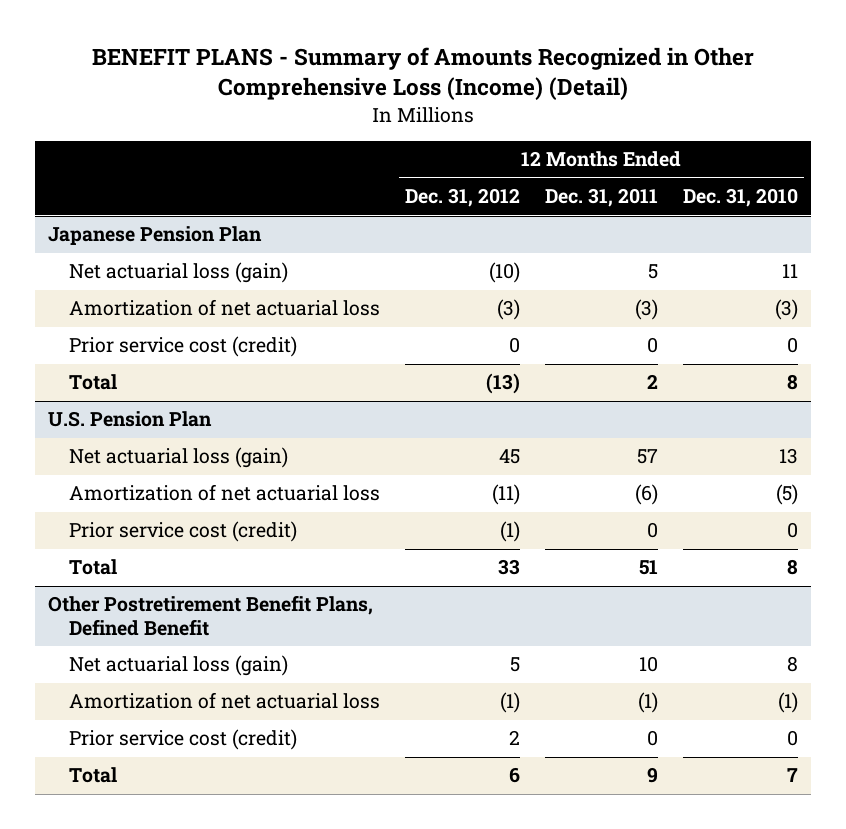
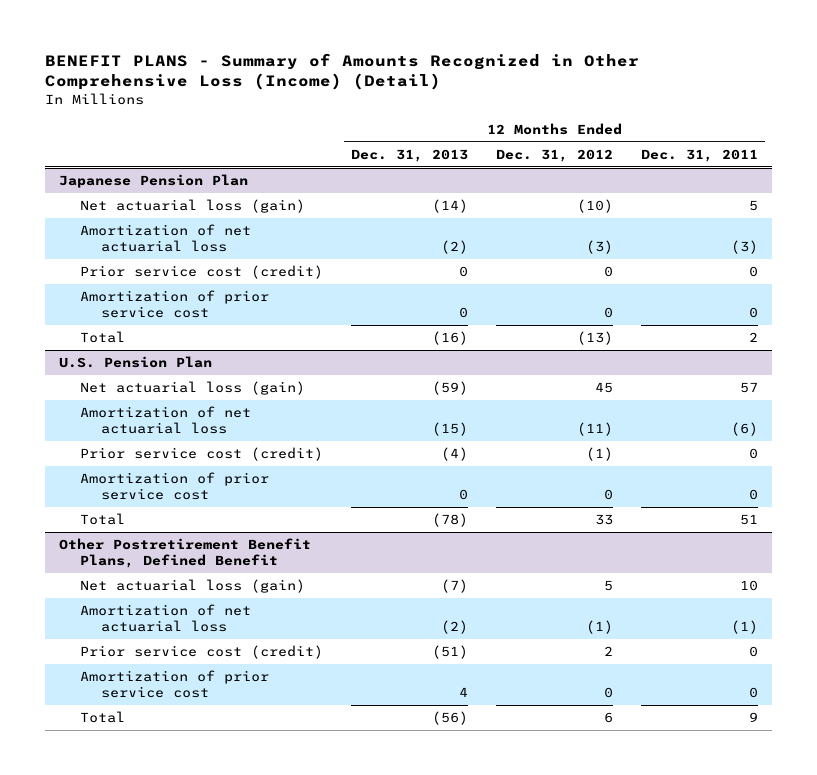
[683,188,799,208] Dec. 31, 2010 -> none
none -> [351,148,469,162] Dec. 31, 2013
none -> [79,290,269,318] Amortization of prior service cost
none -> [79,472,269,500] Amortization of prior service cost
none -> [79,670,269,698] Amortization of prior service cost

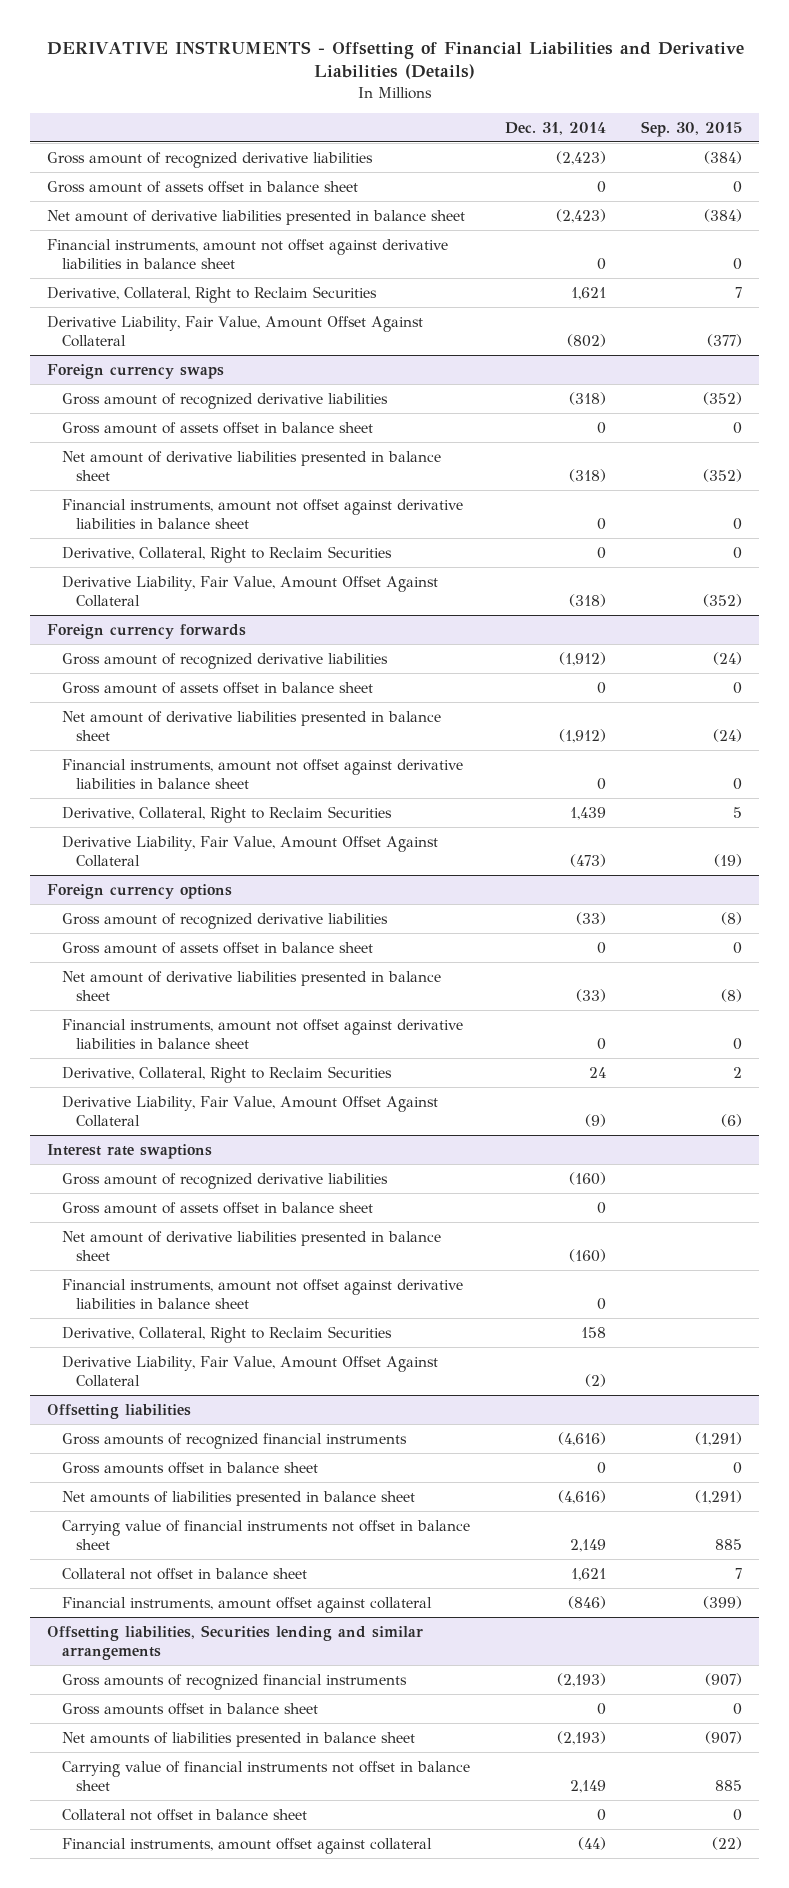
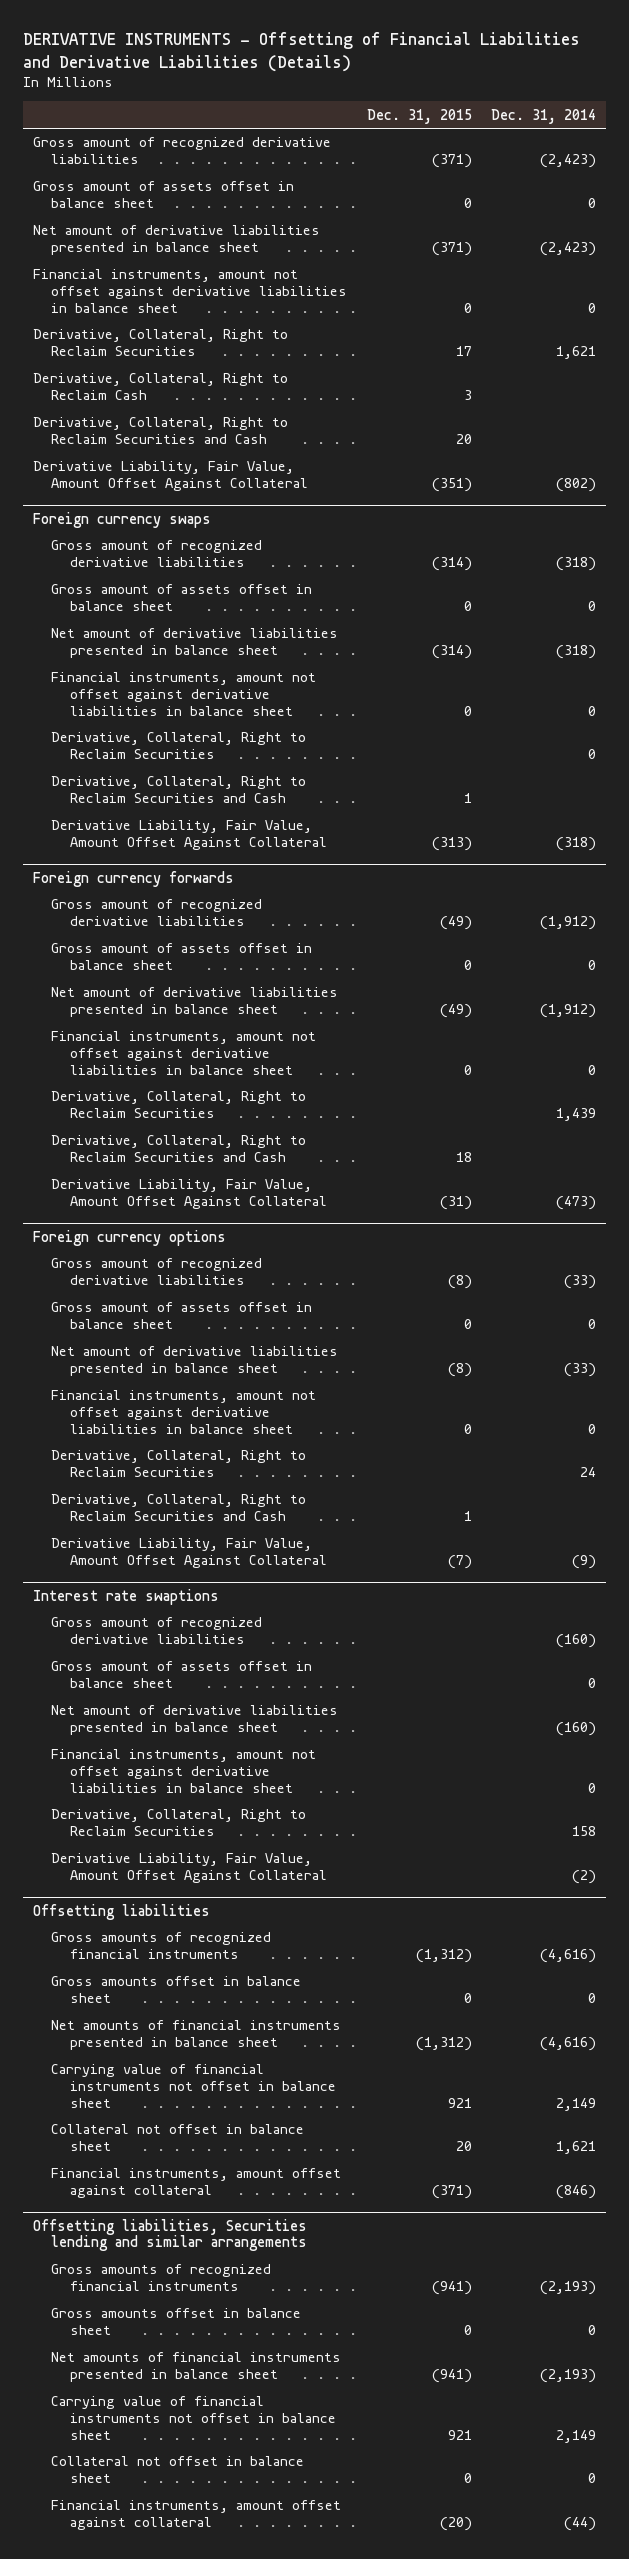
[640,120,742,137] Sep. 30, 2015 -> none
none -> [366,108,472,124] Dec. 31, 2015
none -> [32,373,288,401] Derivative, Collateral, Right to Reclaim Cash
none -> [32,417,288,445] Derivative, Collateral, Right to Reclaim Securities and Cash
none -> [51,776,307,804] Derivative, Collateral, Right to Reclaim Securities and Cash
none -> [51,1135,307,1163] Derivative, Collateral, Right to Reclaim Securities and Cash
none -> [51,1494,307,1522] Derivative, Collateral, Right to Reclaim Securities and Cash
[61,1490,415,1506] Net amounts of liabilities presented in balance sheet -> [51,2020,342,2051] Net amounts of financial instruments presented in balance sheet
[61,1731,415,1747] Net amounts of liabilities presented in balance sheet -> [51,2352,342,2383] Net amounts of financial instruments presented in balance sheet

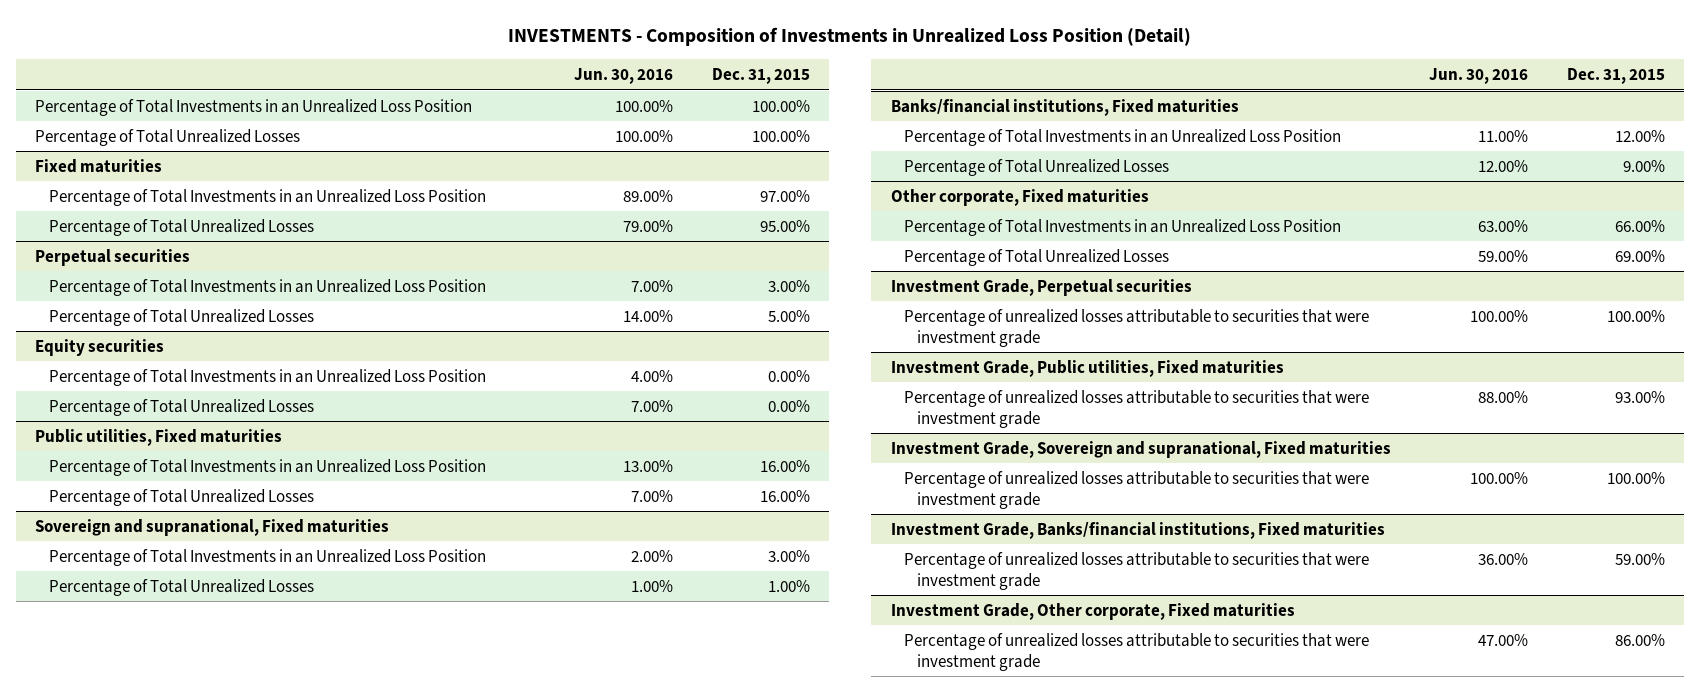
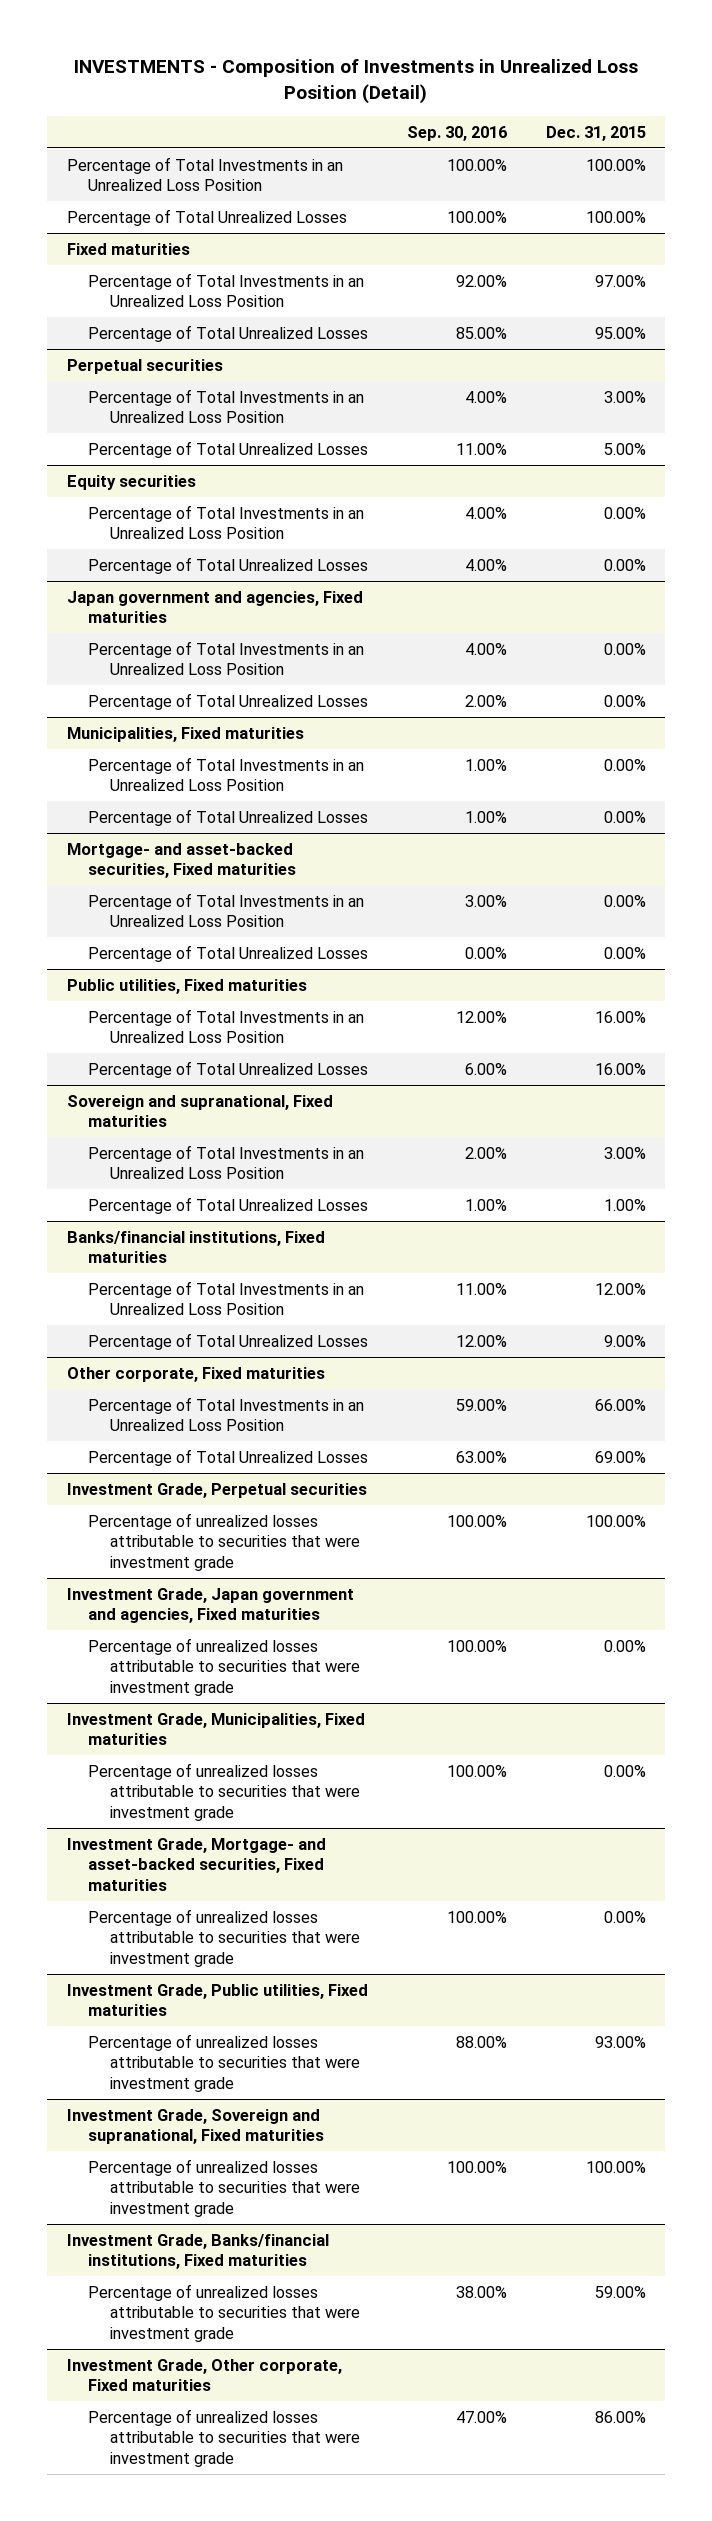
[574,68,674,85] Jun. 30, 2016 -> none
none -> [406,125,507,141] Sep. 30, 2016
none -> [66,590,363,624] Japan government and agencies, Fixed maturities
none -> [88,640,365,676] Percentage of Total Investments in an Unrealized Loss Position
none -> [88,692,369,710] Percentage of Total Unrealized Losses
none -> [66,726,304,742] Municipalities, Fixed maturities
none -> [88,756,365,792] Percentage of Total Investments in an Unrealized Loss Position
none -> [88,808,369,826] Percentage of Total Unrealized Losses
none -> [66,842,297,879] Mortgage- and asset-backed securities, Fixed maturities
none -> [88,892,365,928] Percentage of Total Investments in an Unrealized Loss Position
none -> [88,944,369,962] Percentage of Total Unrealized Losses
none -> [66,1587,354,1624] Investment Grade, Japan government and agencies, Fixed maturities
none -> [88,1637,360,1696] Percentage of unrealized losses attributable to securities that were investment grade
none -> [66,1712,365,1746] Investment Grade, Municipalities, Fixed maturities
none -> [88,1762,360,1821] Percentage of unrealized losses attributable to securities that were investment grade
none -> [66,1837,326,1891] Investment Grade, Mortgage- and asset-backed securities, Fixed maturities
none -> [88,1908,360,1967] Percentage of unrealized losses attributable to securities that were investment grade

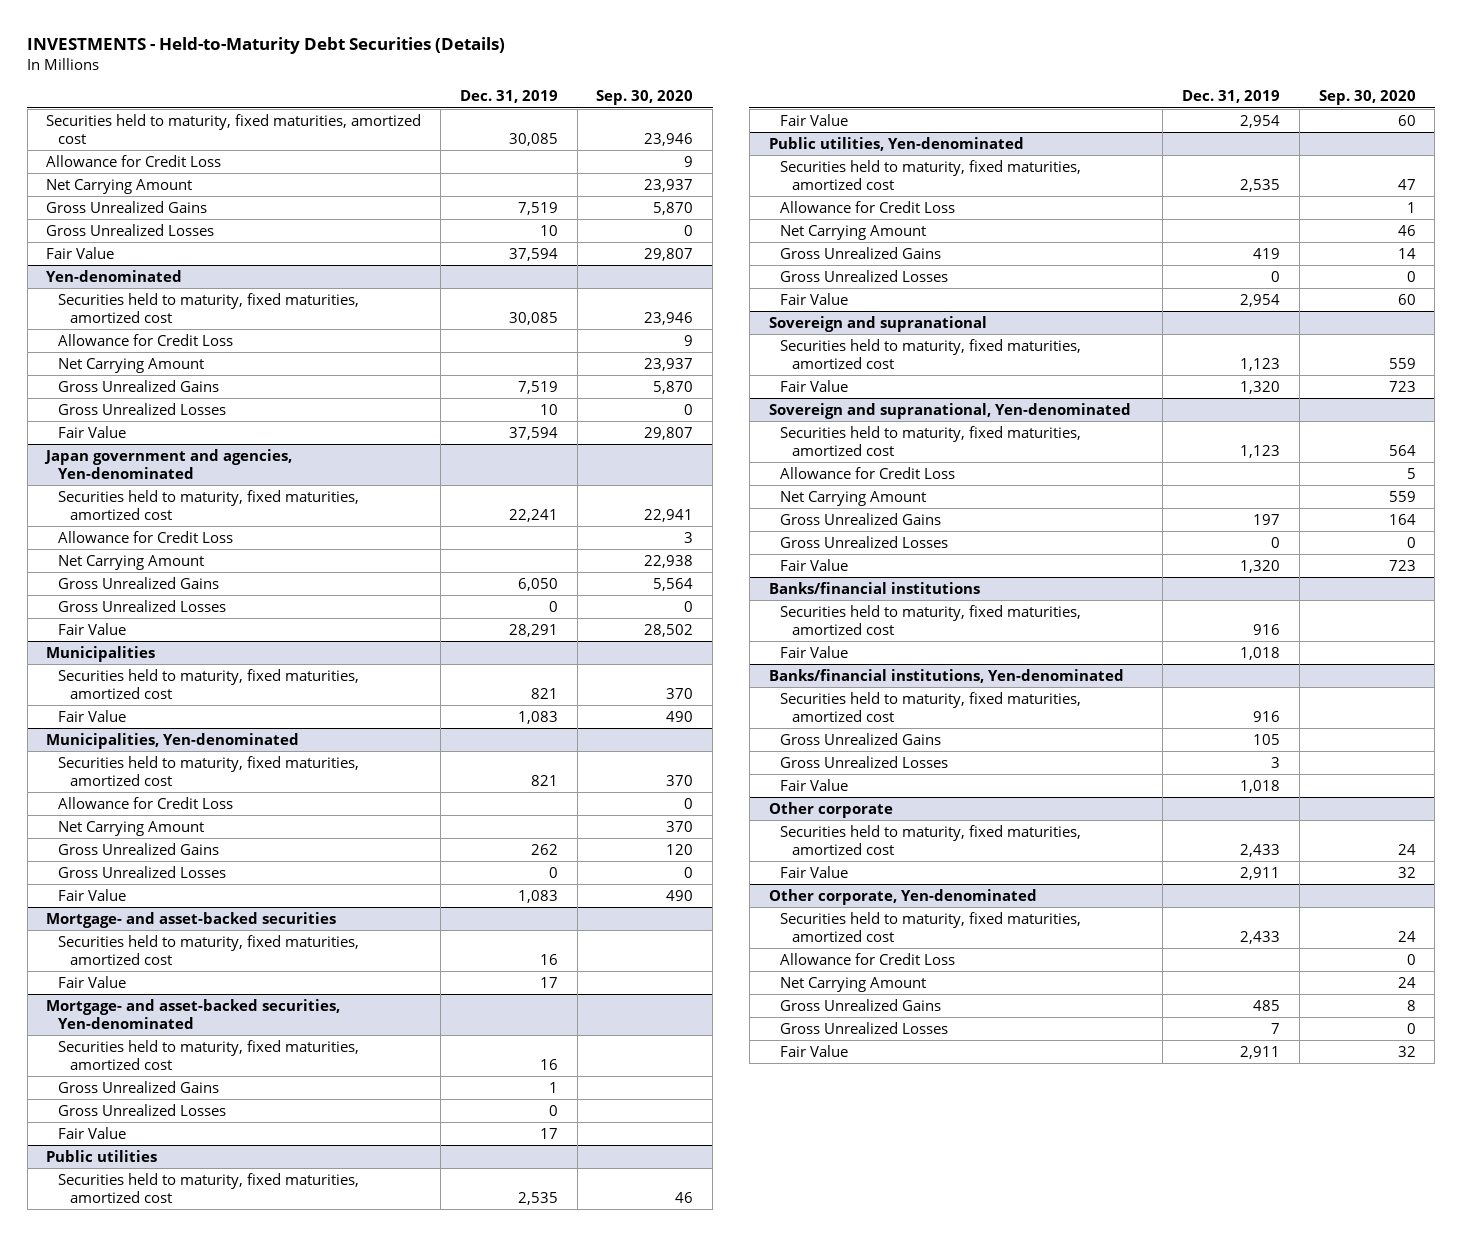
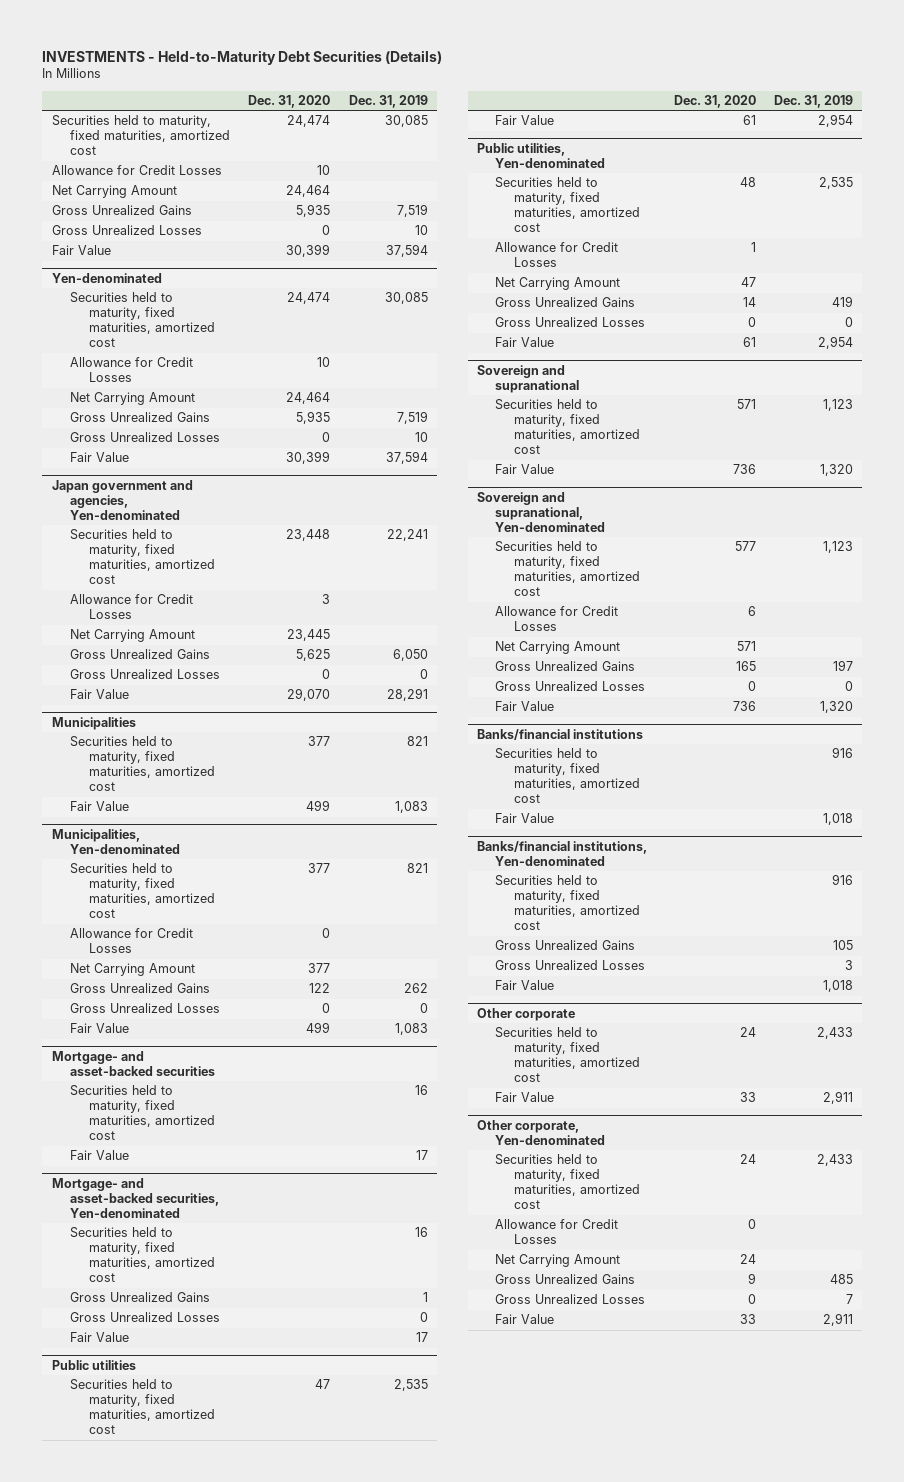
[596,90,694,106] Sep. 30, 2020 -> none
none -> [248,94,331,108] Dec. 31, 2020
[46,154,222,167] Allowance for Credit Loss -> [51,165,222,176] Allowance for Credit Losses
[57,333,233,346] Allowance for Credit Loss -> [70,357,194,383] Allowance for Credit Losses
[57,530,233,543] Allowance for Credit Loss -> [70,594,194,620] Allowance for Credit Losses
[57,796,233,809] Allowance for Credit Loss -> [70,928,194,954] Allowance for Credit Losses
[780,200,956,213] Allowance for Credit Loss -> [495,242,619,268] Allowance for Credit Losses
[780,466,956,479] Allowance for Credit Loss -> [495,606,619,632] Allowance for Credit Losses
[780,952,956,965] Allowance for Credit Loss -> [495,1219,619,1245] Allowance for Credit Losses

